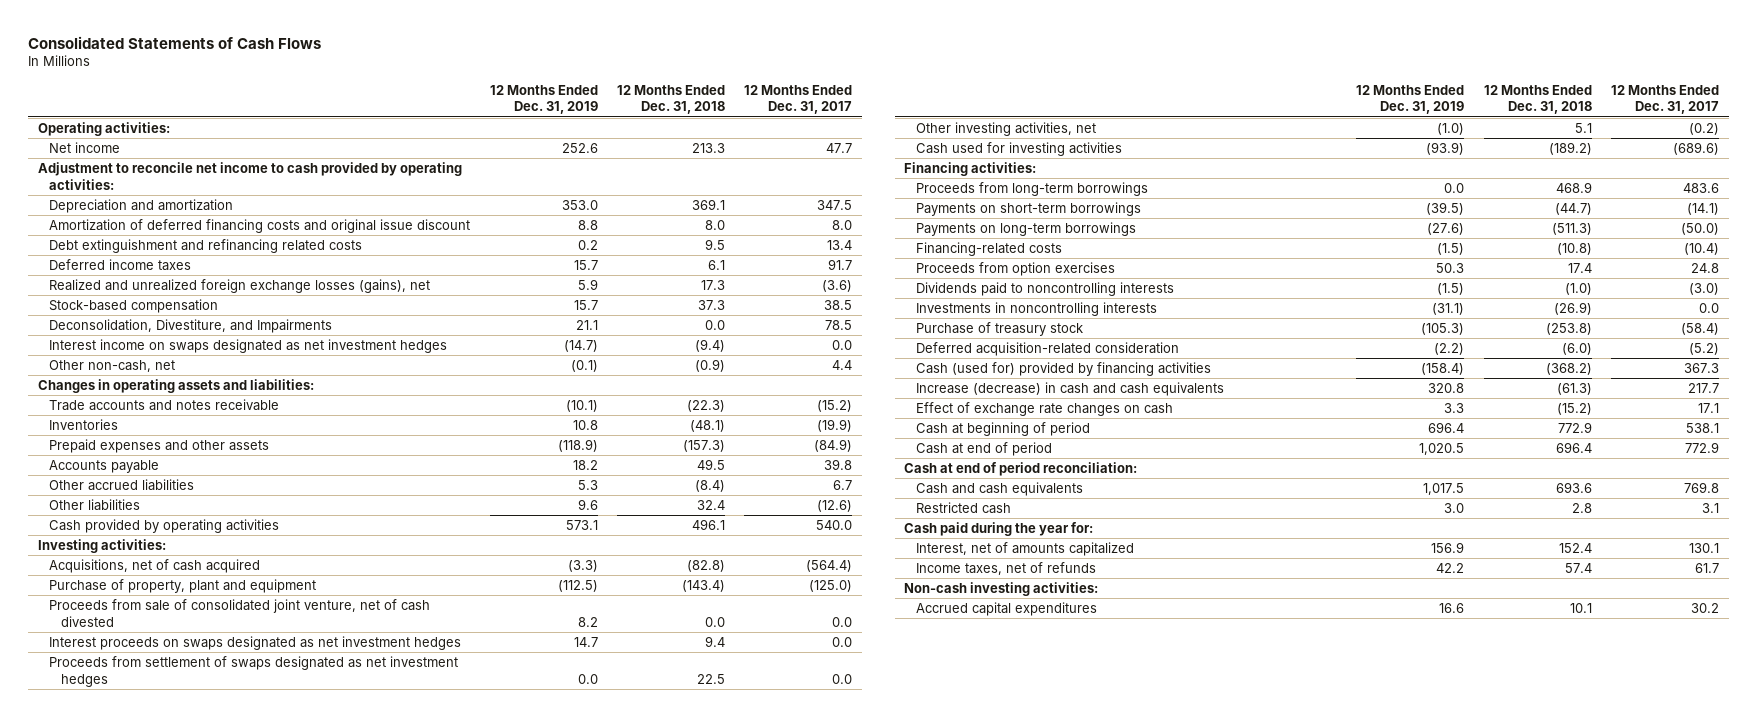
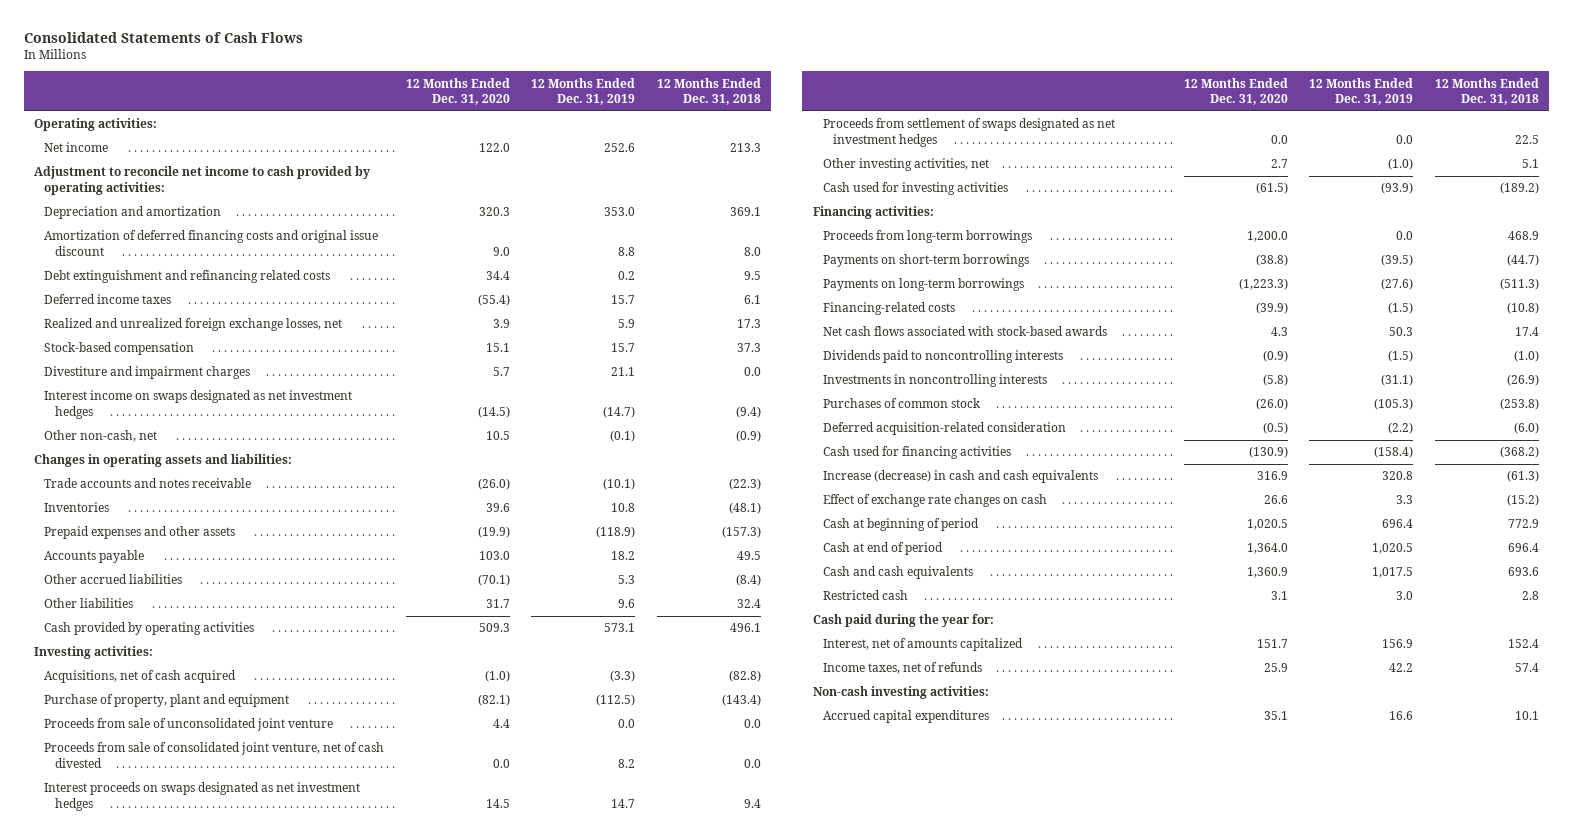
[744,84,853,115] 12 Months Ended Dec. 31, 2017 -> none
none -> [405,77,510,106] 12 Months Ended Dec. 31, 2020
[49,279,431,294] Realized and unrealized foreign exchange losses (gains), net -> [44,318,343,332] Realized and unrealized foreign exchange losses, net
[49,319,333,334] Deconsolidation, Divestiture, and Impairments -> [44,366,251,380] Divestiture and impairment charges
none -> [44,718,334,732] Proceeds from sale of unconsolidated joint venture
[916,262,1116,277] Proceeds from option exercises -> [822,326,1107,337] Net cash flows associated with stock-based awards
[916,322,1084,337] Purchase of treasury stock -> [822,398,981,409] Purchases of common stock
[916,362,1212,377] Cash (used for) provided by financing activities -> [822,446,1011,460] Cash used for financing activities
[904,462,1138,477] Cash at end of period reconciliation: -> none

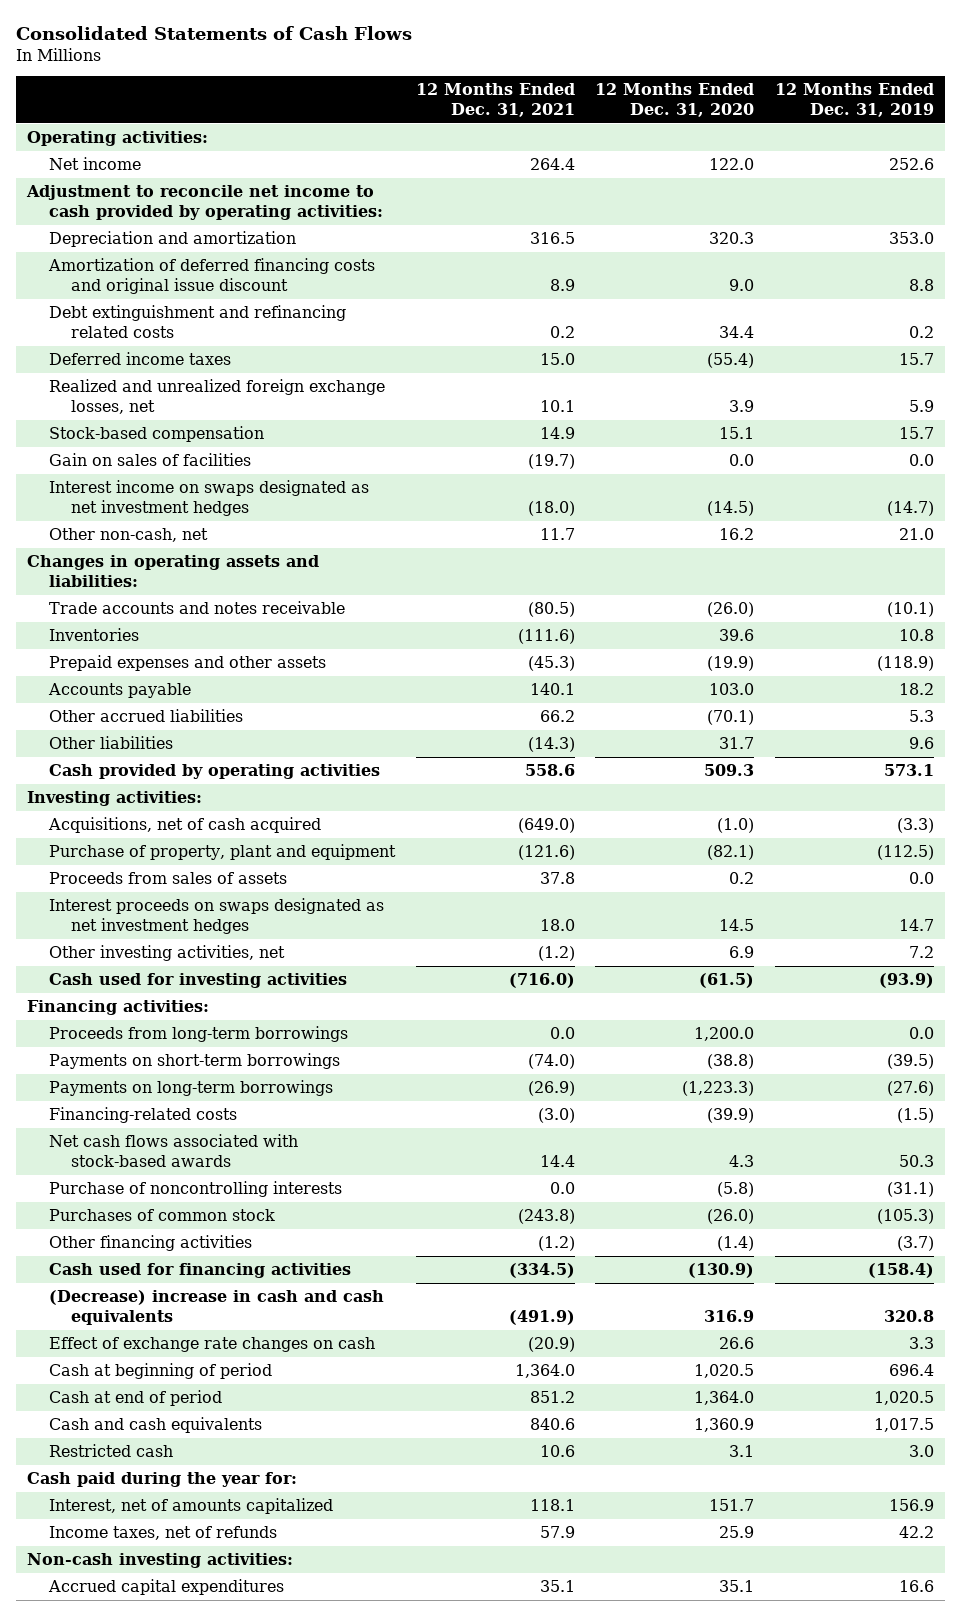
[656,77,761,106] 12 Months Ended Dec. 31, 2018 -> none
none -> [415,83,575,117] 12 Months Ended Dec. 31, 2021
[44,366,251,380] Divestiture and impairment charges -> none
none -> [48,453,251,467] Gain on sales of facilities
[485,431,510,441] 10.5 -> [719,528,755,541] 16.2
[610,430,636,443] (0.1) -> [899,528,935,541] 21.0
[44,718,334,732] Proceeds from sale of unconsolidated joint venture -> none
[44,742,385,769] Proceeds from sale of consolidated joint venture, net of cash divested -> none
none -> [48,872,287,885] Proceeds from sales of assets
[822,118,1115,148] Proceeds from settlement of swaps designated as net investment hedges -> none
[1270,159,1288,169] 2.7 -> [729,946,755,959] 6.9
[1388,158,1414,171] (1.0) -> [909,946,935,959] 7.2
[822,350,1063,364] Dividends paid to noncontrolling interests -> none
[822,374,1047,388] Investments in noncontrolling interests -> [48,1181,342,1198] Purchase of noncontrolling interests
[822,422,1066,436] Deferred acquisition-related consideration -> none
none -> [48,1235,252,1252] Other financing activities
[822,470,1098,484] Increase (decrease) in cash and cash equivalents -> [48,1290,384,1325] (Decrease) increase in cash and cash equivalents

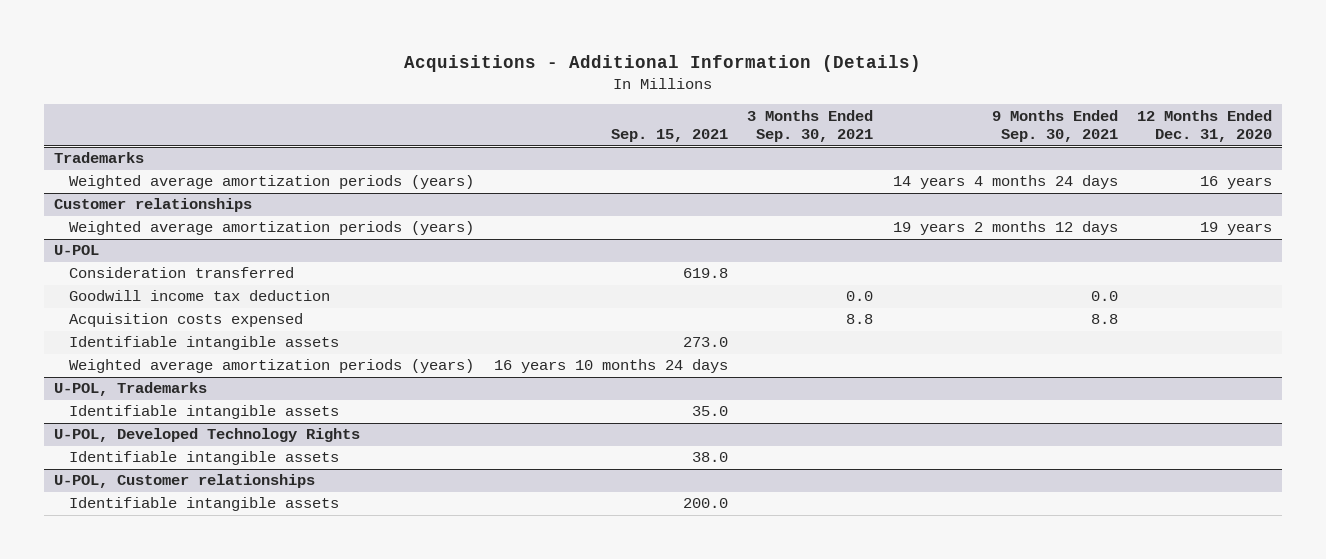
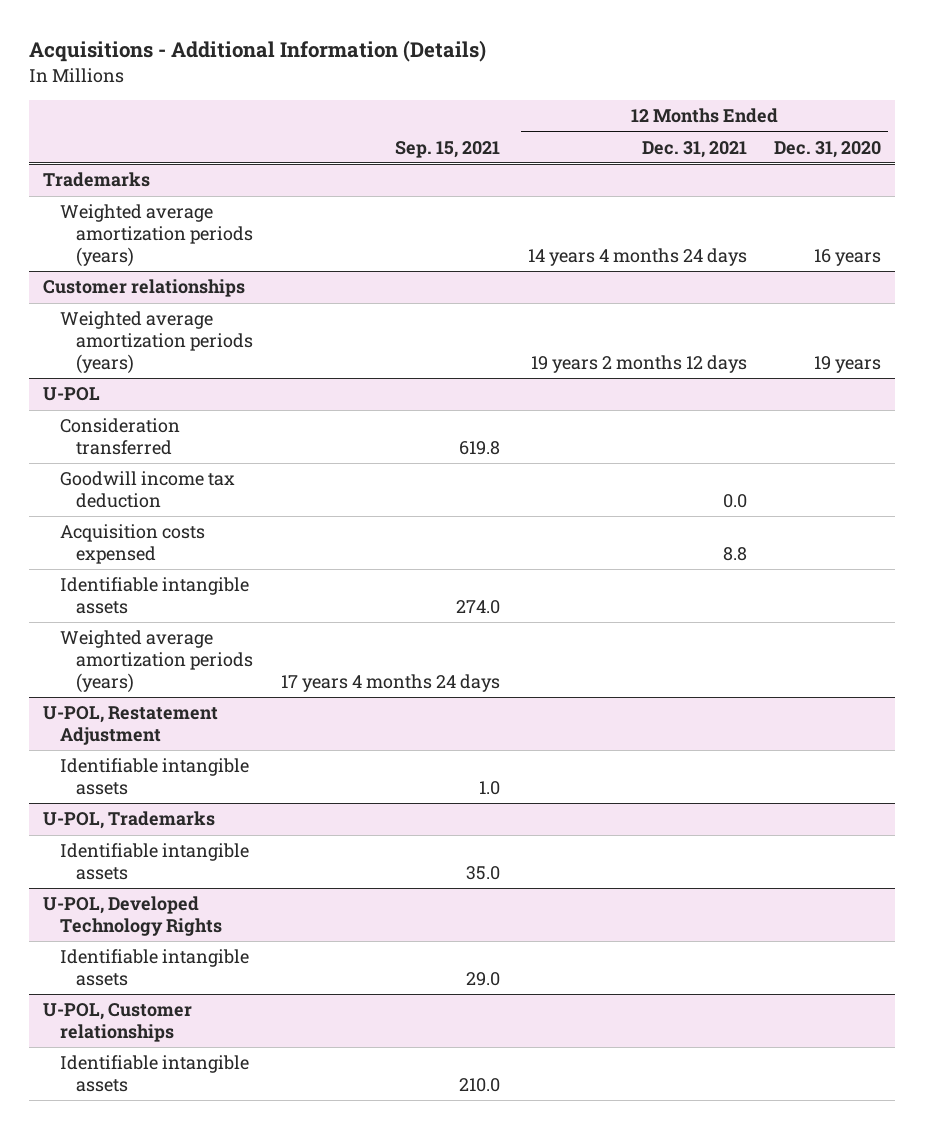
[747,109,874,143] 3 Months Ended Sep. 30, 2021 -> none
[991,109,1118,143] 9 Months Ended Sep. 30, 2021 -> none
none -> [641,140,747,158] Dec. 31, 2021
[682,337,728,348] 273.0 -> [456,600,501,615] 274.0
[493,359,728,374] 16 years 10 months 24 days -> [281,673,501,692] 17 years 4 months 24 days
none -> [43,706,219,746] U-POL, Restatement Adjustment
none -> [59,758,249,796] Identifiable intangible assets
[691,452,728,463] 38.0 -> [466,972,501,987] 29.0
[682,498,728,509] 200.0 -> [459,1078,501,1093] 210.0

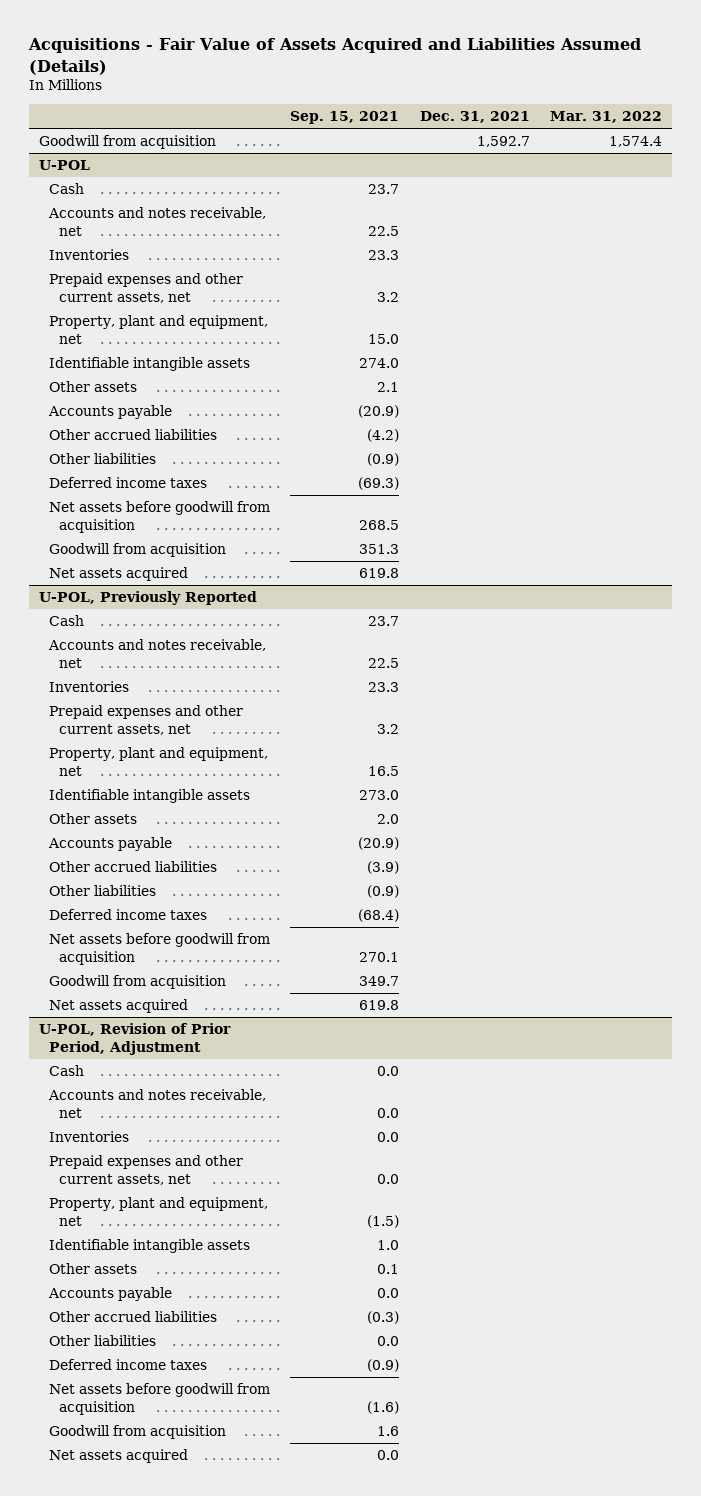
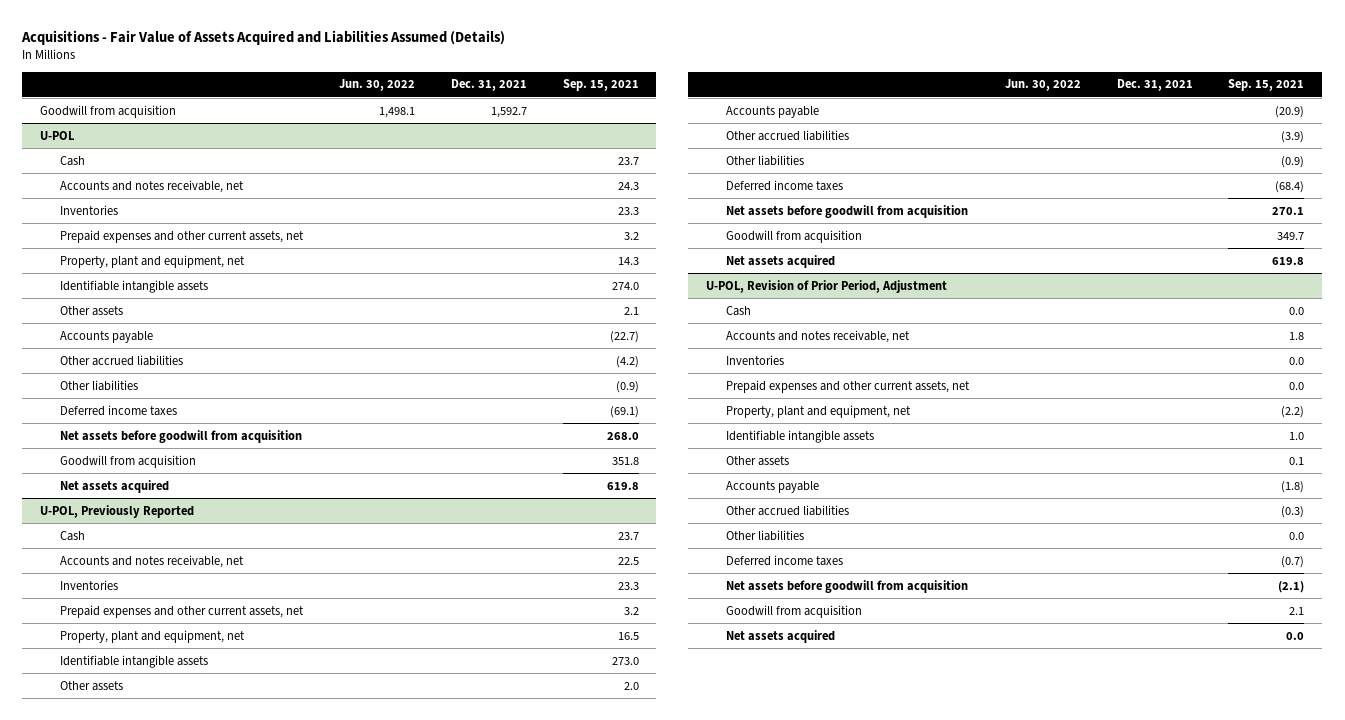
[550,111,663,124] Mar. 31, 2022 -> none
none -> [339,79,416,92] Jun. 30, 2022
[368,225,400,236] 22.5 -> [617,181,639,190] 24.3
[368,333,400,344] 15.0 -> [617,256,639,265] 14.3
[358,405,400,419] (20.9) -> [609,330,639,343] (22.7)
[358,477,400,491] (69.3) -> [609,405,639,418] (69.1)
[359,519,400,530] 268.5 -> [606,431,639,440] 268.0
[359,544,400,555] 351.3 -> [611,456,639,465] 351.8
[377,1107,400,1118] 0.0 -> [1289,331,1305,340] 1.8
[367,1214,400,1228] (1.5) -> [1281,405,1305,418] (2.2)
[377,1288,400,1299] 0.0 -> [1281,480,1305,493] (1.8)
[367,1359,400,1373] (0.9) -> [1281,555,1305,568] (0.7)
[367,1400,400,1414] (1.6) -> [1278,580,1305,593] (2.1)
[377,1426,400,1437] 1.6 -> [1289,606,1305,615] 2.1

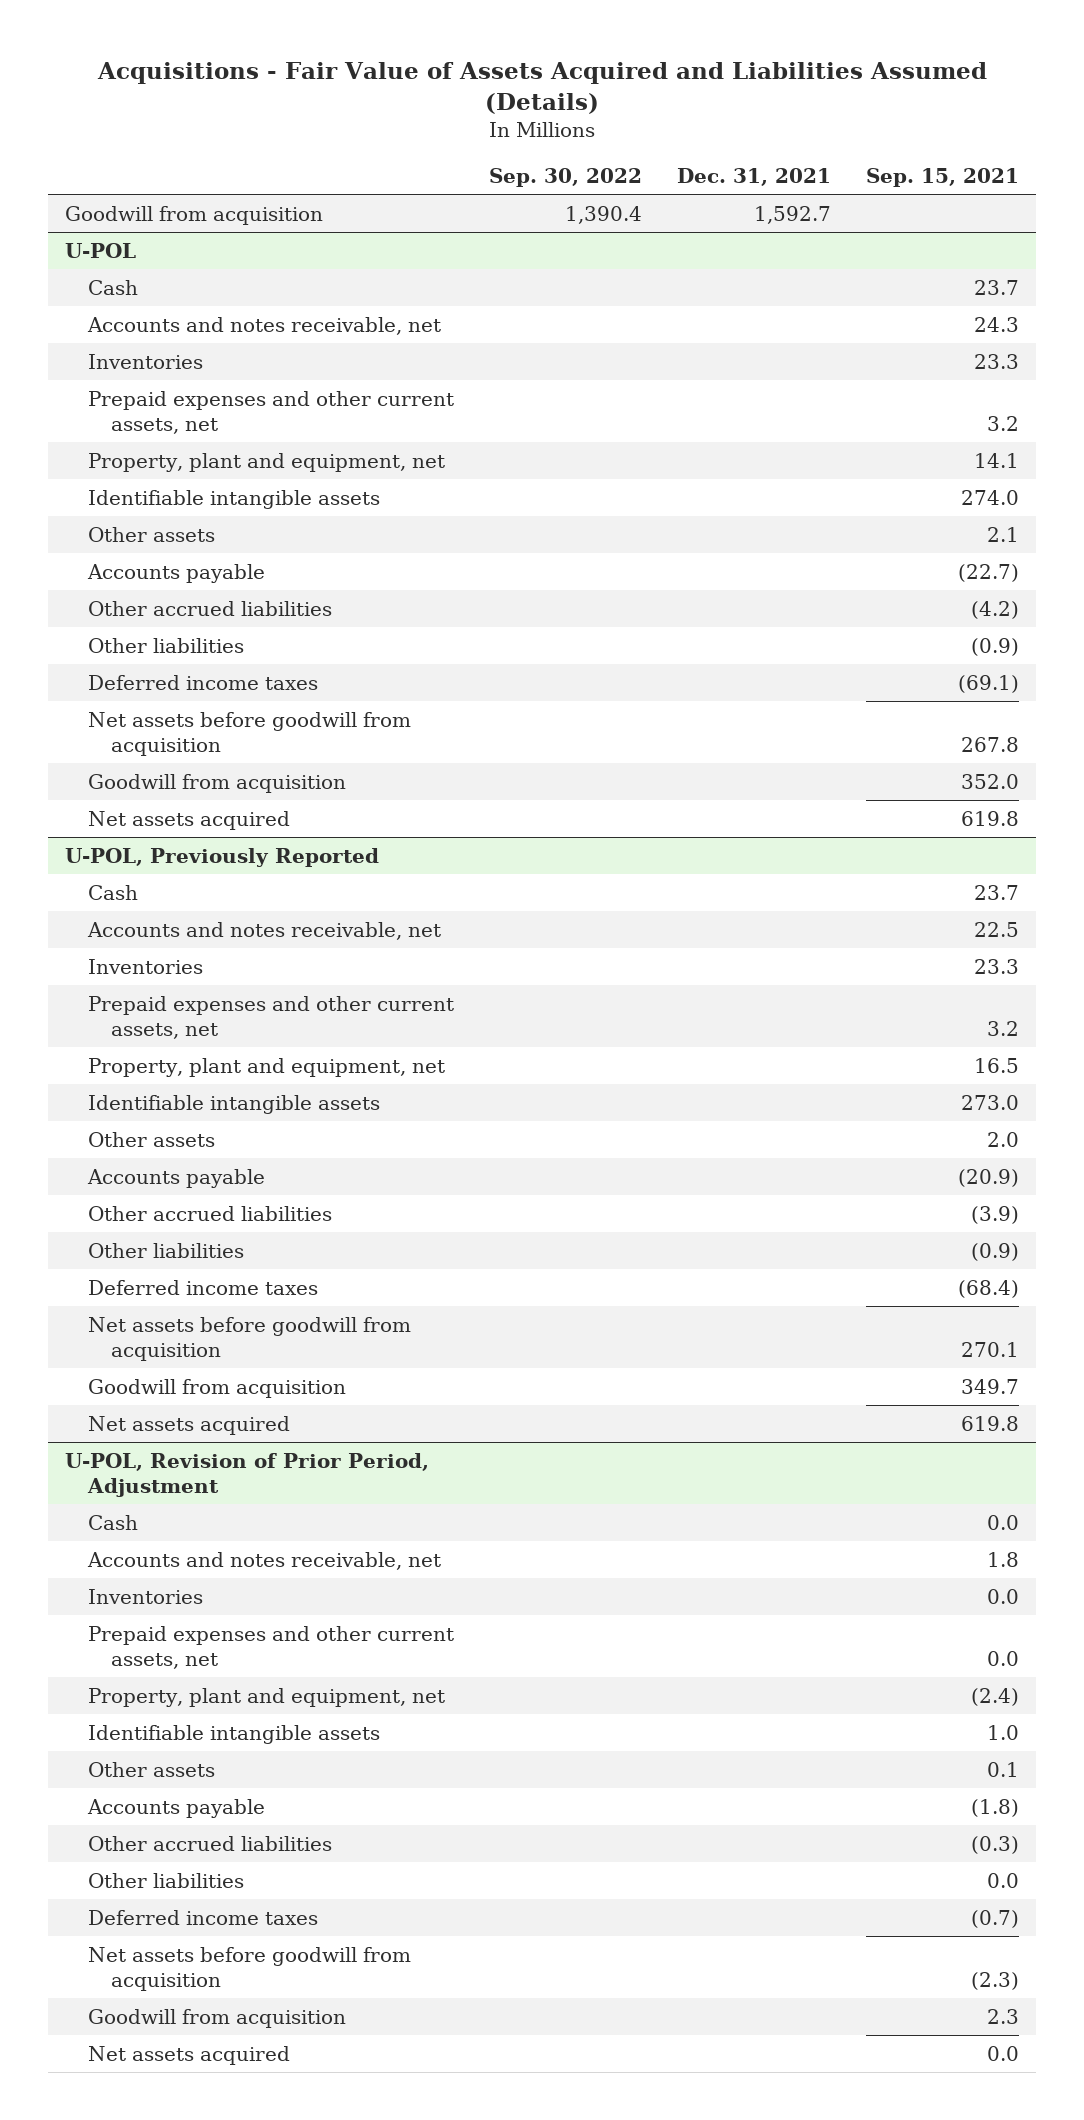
[339,79,416,92] Jun. 30, 2022 -> none
none -> [488,167,642,187] Sep. 30, 2022
[617,256,639,265] 14.3 -> [973,452,1019,468] 14.1
[606,431,639,440] 268.0 -> [960,736,1019,752] 267.8
[611,456,639,465] 351.8 -> [960,773,1019,789] 352.0
[1281,405,1305,418] (2.2) -> [970,1687,1019,1706] (2.4)
[1278,580,1305,593] (2.1) -> [970,1971,1019,1990] (2.3)
[1289,606,1305,615] 2.1 -> [986,2008,1019,2024] 2.3

